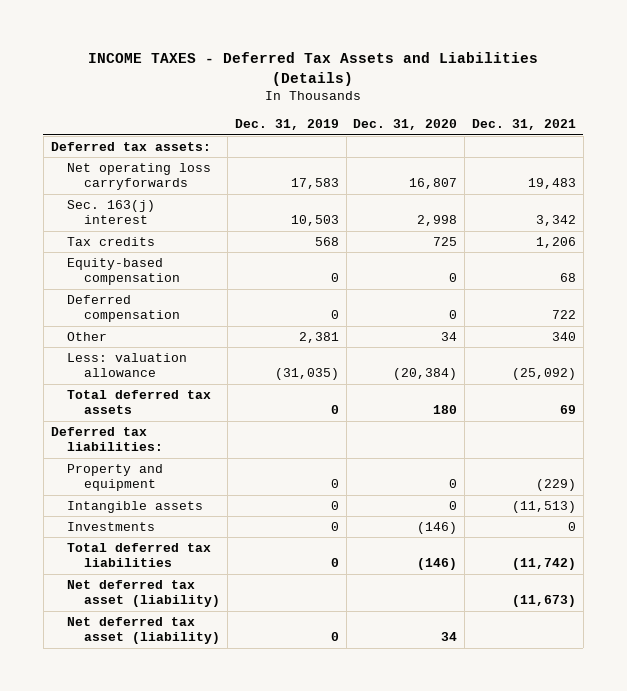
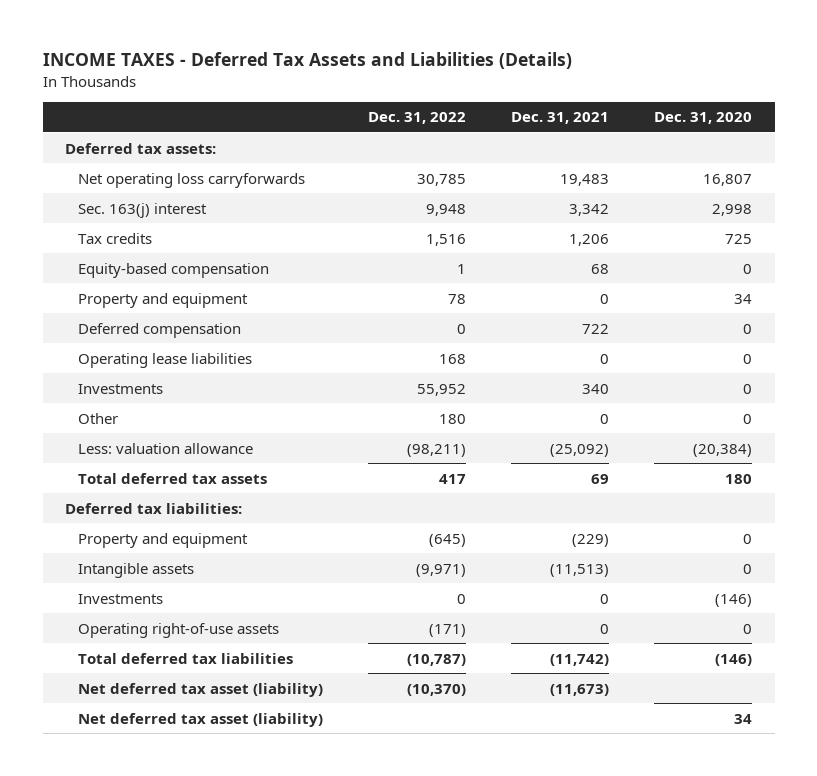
[234,119,339,131] Dec. 31, 2019 -> none
none -> [368,112,467,125] Dec. 31, 2022
none -> [78,292,249,308] Property and equipment
none -> [78,352,253,368] Operating lease liabilities
none -> [78,383,164,394] Investments
[441,331,458,341] 34 -> [743,413,753,424] 0
[551,331,576,341] 340 -> [600,413,610,424] 0
none -> [78,622,280,638] Operating right-of-use assets

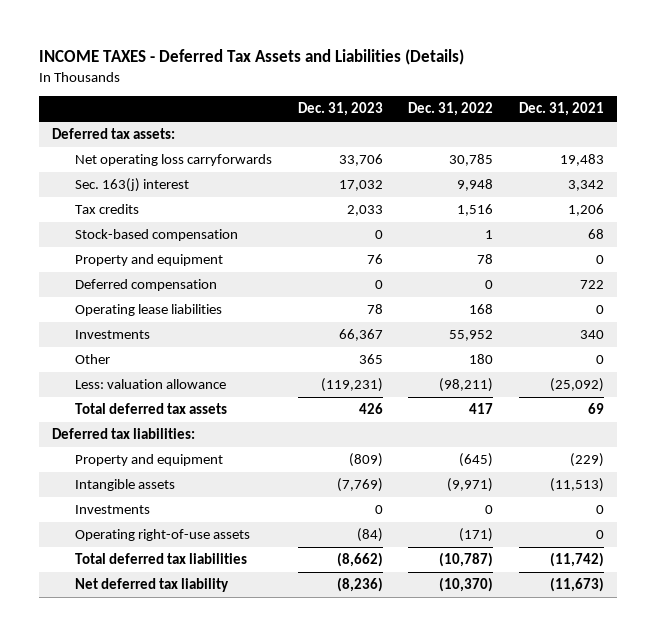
[654,112,753,125] Dec. 31, 2020 -> none
none -> [297,102,383,117] Dec. 31, 2023
[78,262,270,278] Equity-based compensation -> [74,229,238,242] Stock-based compensation
[78,712,324,727] Net deferred tax asset (liability) -> none
[78,682,324,697] Net deferred tax asset (liability) -> [74,578,229,593] Net deferred tax liability

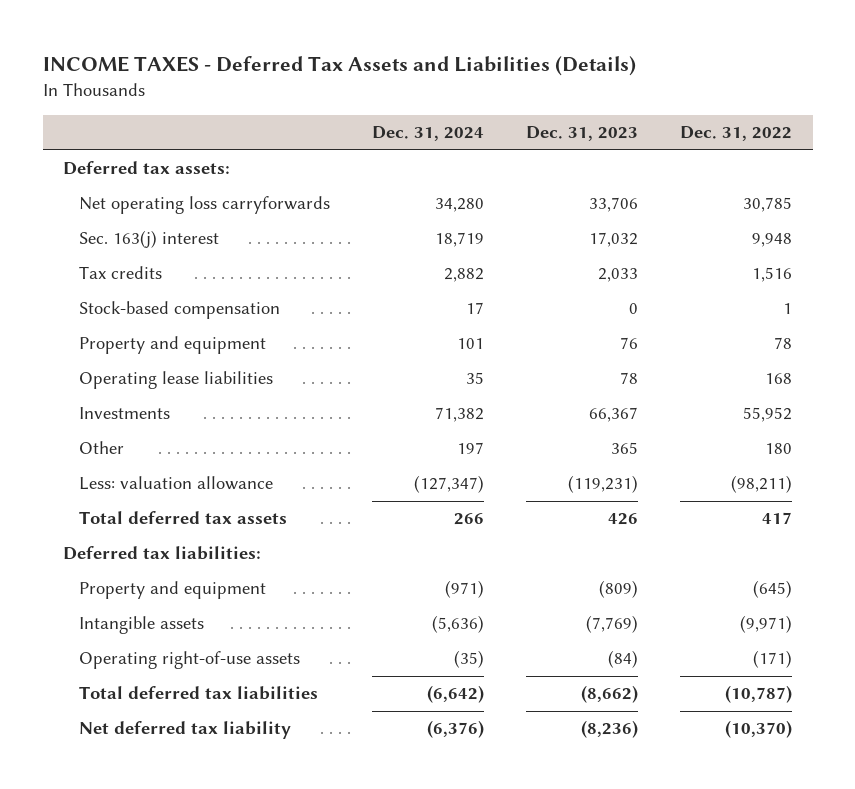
[519,102,605,117] Dec. 31, 2021 -> none
none -> [372,126,485,142] Dec. 31, 2024
[74,279,217,292] Deferred compensation -> none
[74,505,150,515] Investments -> none

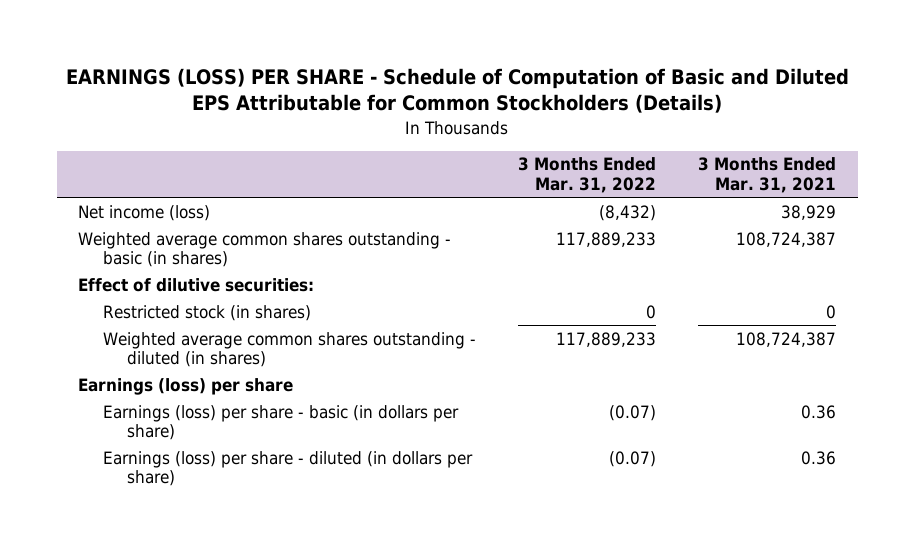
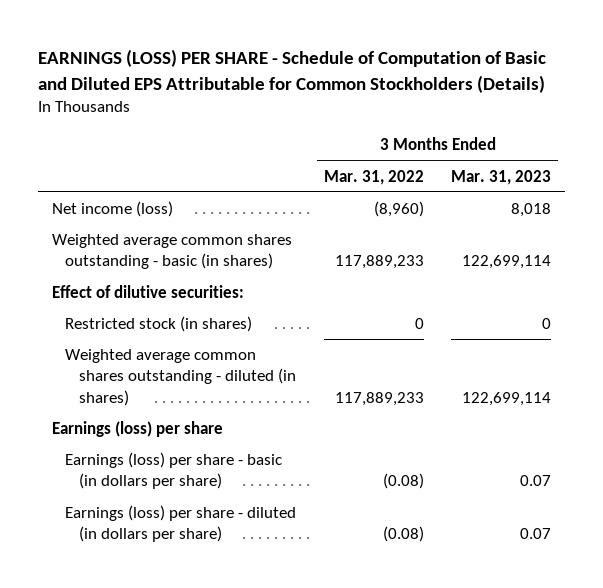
[698,157,837,194] 3 Months Ended Mar. 31, 2021 -> none
none -> [451,169,552,185] Mar. 31, 2023
[599,204,657,221] (8,432) -> [373,201,424,218] (8,960)
[609,404,657,421] (0.07) -> [382,473,424,490] (0.08)
[609,450,657,467] (0.07) -> [382,526,424,543] (0.08)

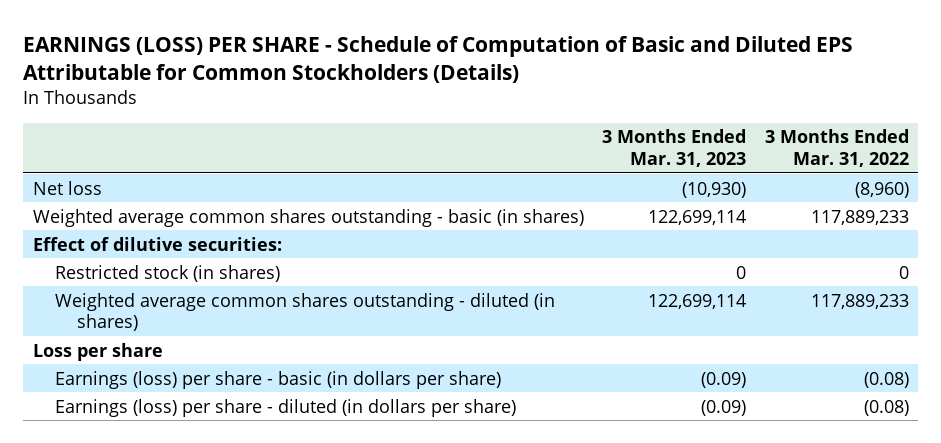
[51,201,173,218] Net income (loss) -> [32,180,102,195] Net loss
[511,203,552,218] 8,018 -> [682,181,747,198] (10,930)
[51,421,223,438] Earnings (loss) per share -> [32,342,163,361] Loss per share
[520,475,552,487] 0.07 -> [701,371,747,388] (0.09)
[520,528,552,540] 0.07 -> [701,399,747,416] (0.09)

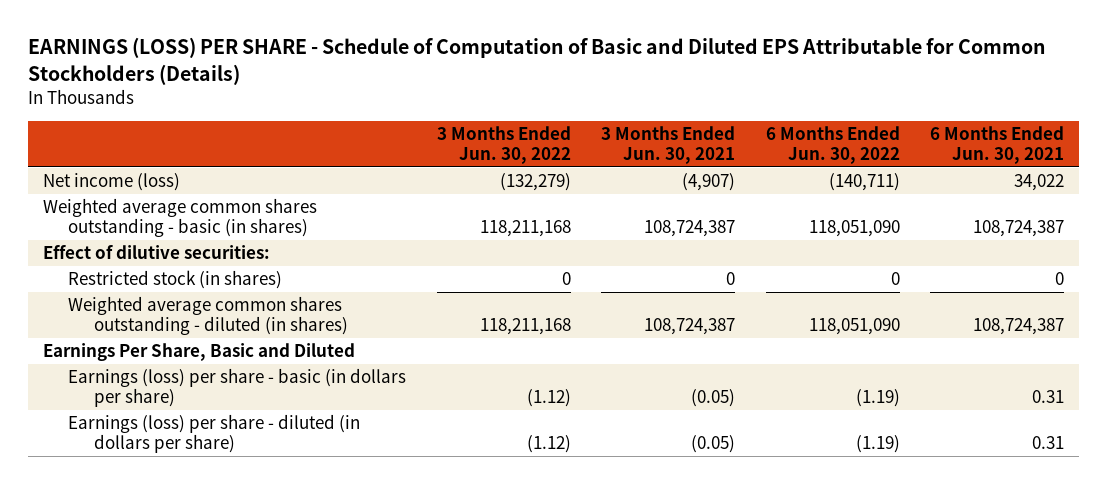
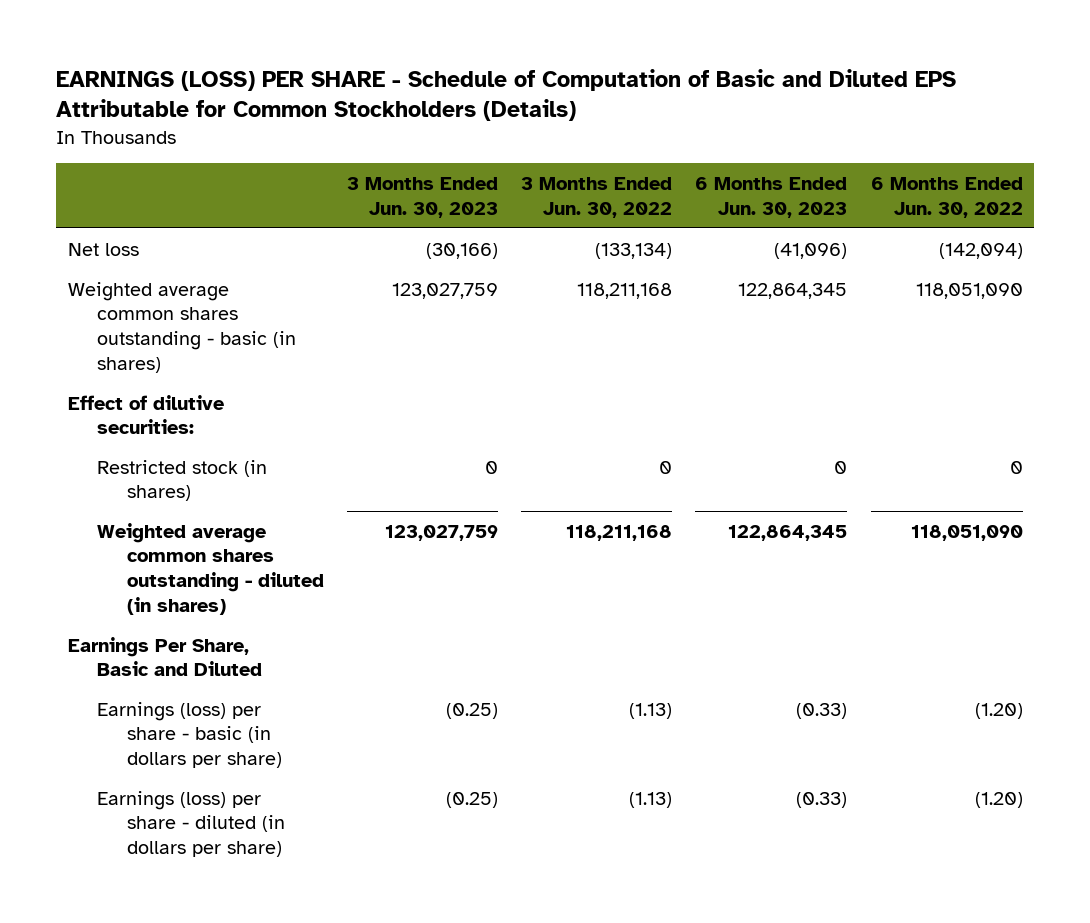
[601,125,736,165] 3 Months Ended Jun. 30, 2021 -> none
[929,125,1064,165] 6 Months Ended Jun. 30, 2021 -> none
none -> [347,177,499,218] 3 Months Ended Jun. 30, 2023
none -> [695,177,848,218] 6 Months Ended Jun. 30, 2023
[43,173,181,192] Net income (loss) -> [67,242,139,256] Net loss
[499,173,571,192] (132,279) -> [595,242,673,259] (133,134)
[828,173,900,192] (140,711) -> [938,242,1023,259] (142,094)
[526,389,571,408] (1.12) -> [629,702,673,719] (1.13)
[855,389,900,408] (1.19) -> [974,702,1023,719] (1.20)
[526,435,571,454] (1.12) -> [629,791,673,808] (1.13)
[855,435,900,454] (1.19) -> [974,791,1023,808] (1.20)

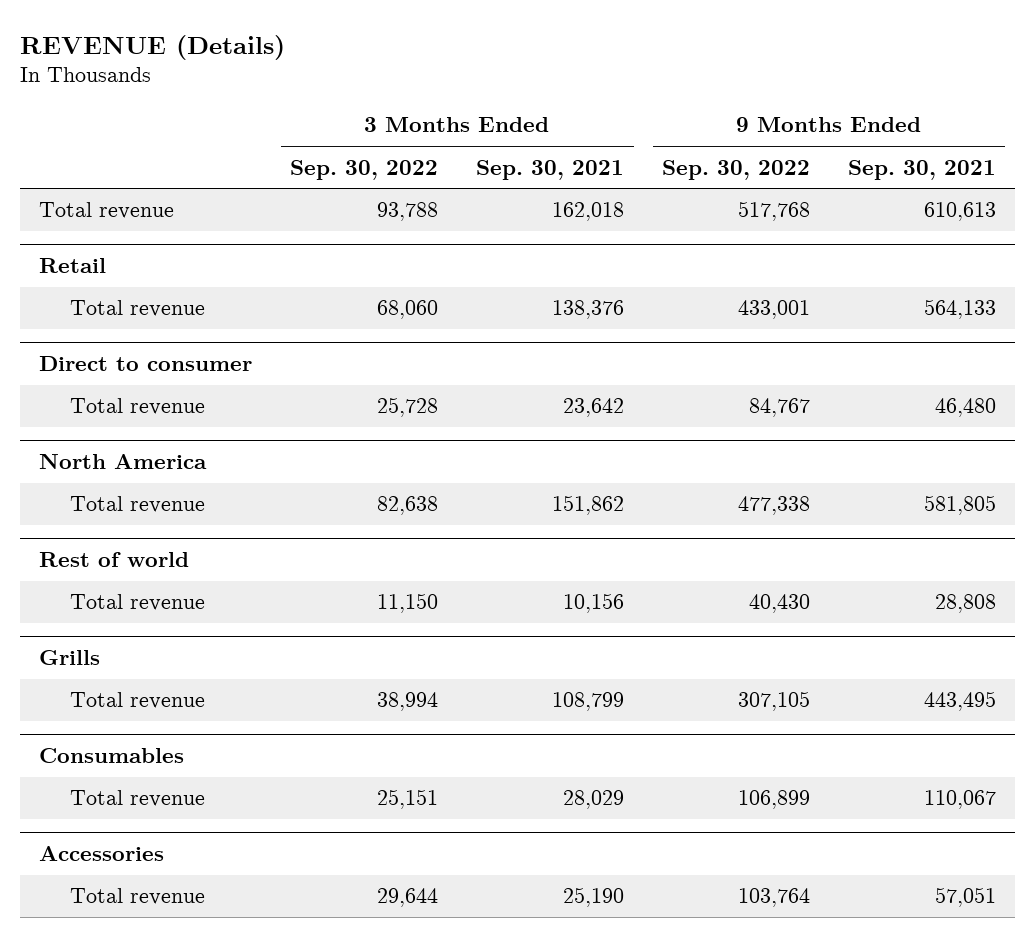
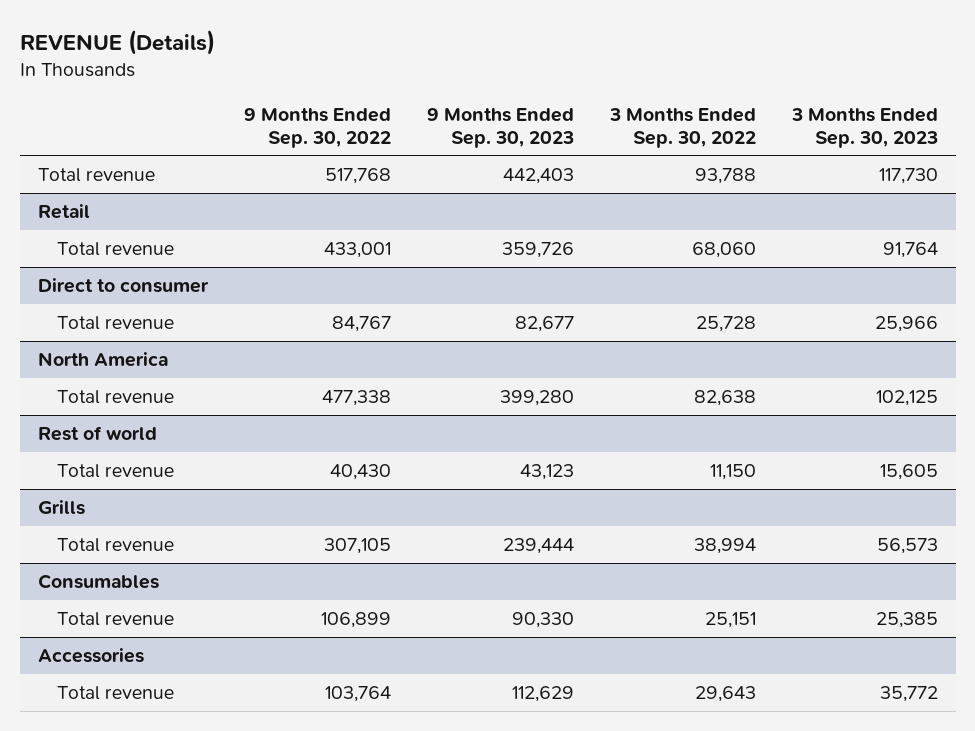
[476,159,625,180] Sep. 30, 2021 -> none
[847,159,996,180] Sep. 30, 2021 -> none
none -> [426,107,574,148] 9 Months Ended Sep. 30, 2023
none -> [790,107,938,148] 3 Months Ended Sep. 30, 2023
[377,888,439,908] 29,644 -> [694,685,756,702] 29,643

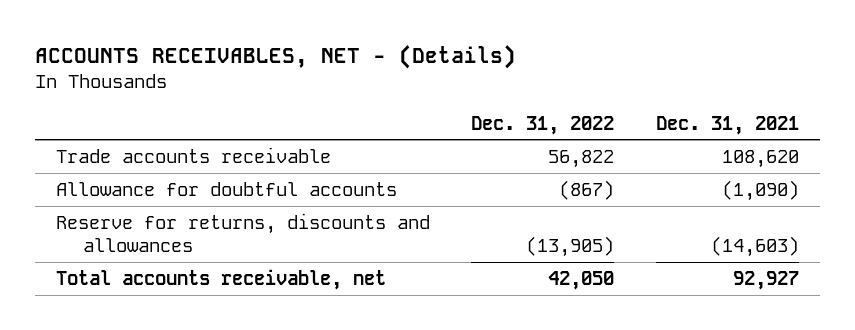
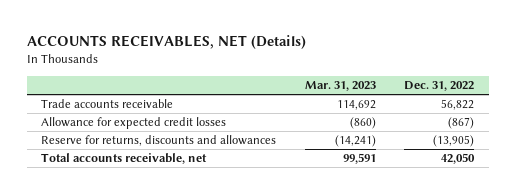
[34,45,516,70] ACCOUNTS RECEIVABLES, NET - (Details) -> [27,35,307,50] ACCOUNTS RECEIVABLES, NET (Details)
[655,115,799,135] Dec. 31, 2021 -> none
none -> [304,81,376,92] Mar. 31, 2023
[55,181,397,196] Allowance for doubtful accounts -> [41,117,227,130] Allowance for expected credit losses

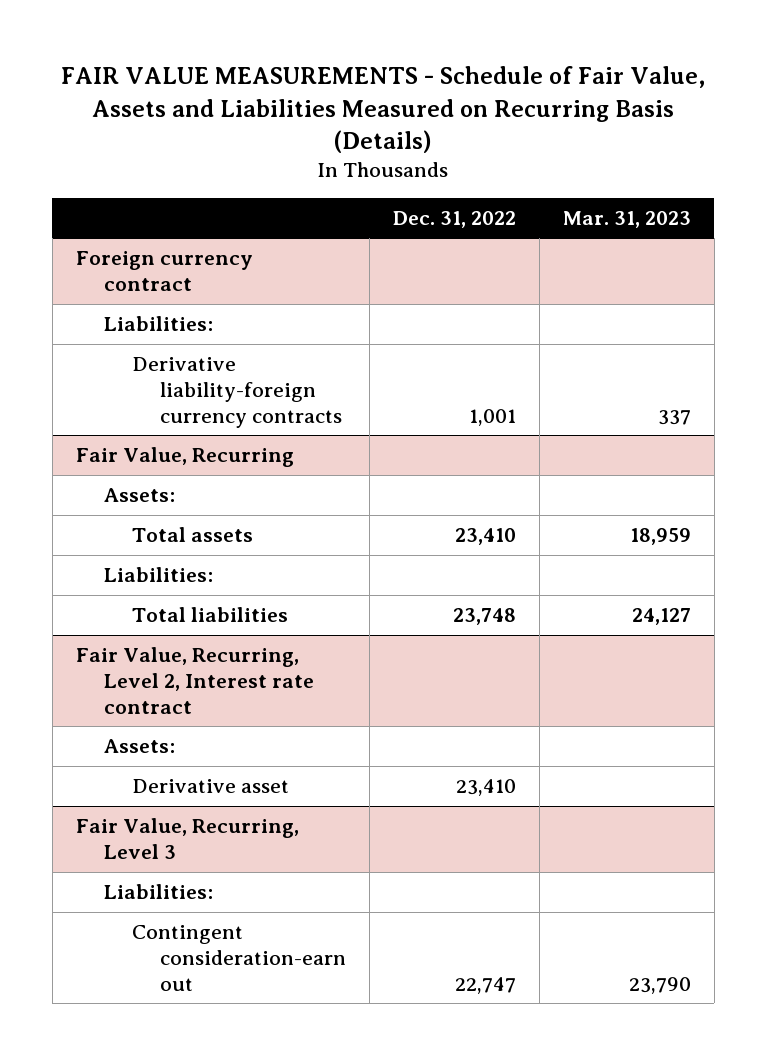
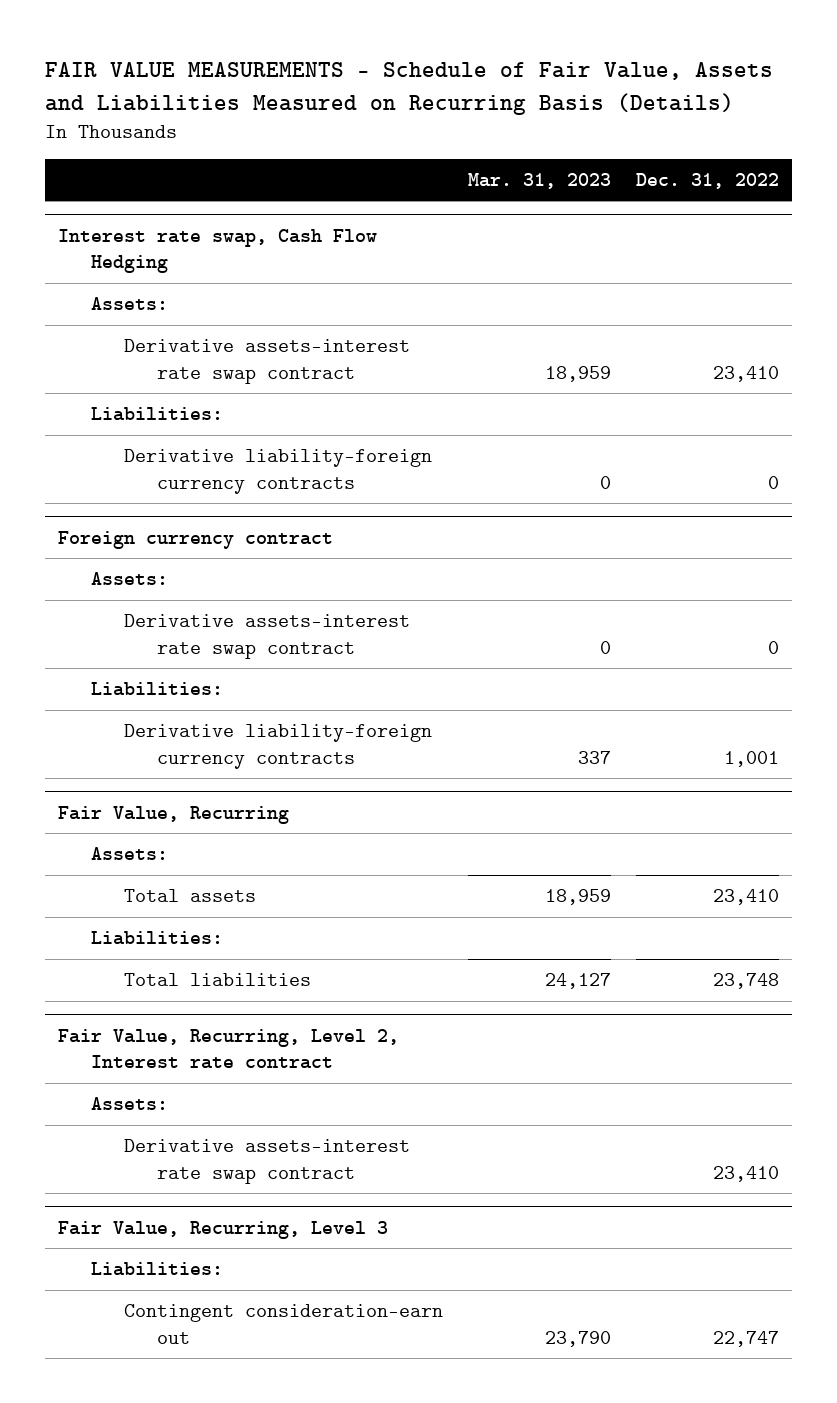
none -> [57,228,377,274] Interest rate swap, Cash Flow Hedging
none -> [90,297,168,311] Assets:
none -> [124,339,411,384] Derivative assets-interest rate swap contract
none -> [90,407,223,422] Liabilities:
none -> [124,449,433,494] Derivative liability-foreign currency contracts
none -> [90,572,168,586] Assets:
none -> [124,614,411,659] Derivative assets-interest rate swap contract
[131,778,289,793] Derivative asset -> [124,1139,411,1184] Derivative assets-interest rate swap contract

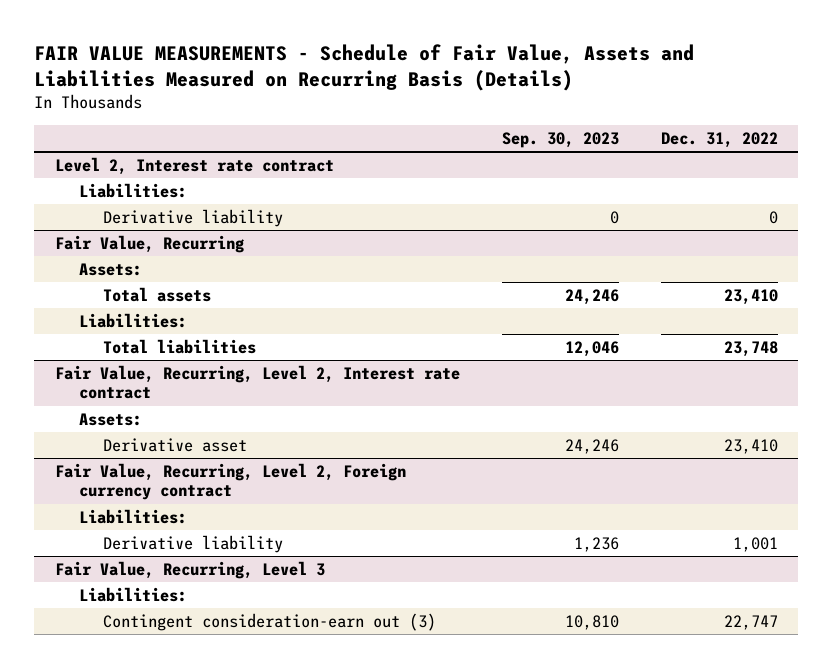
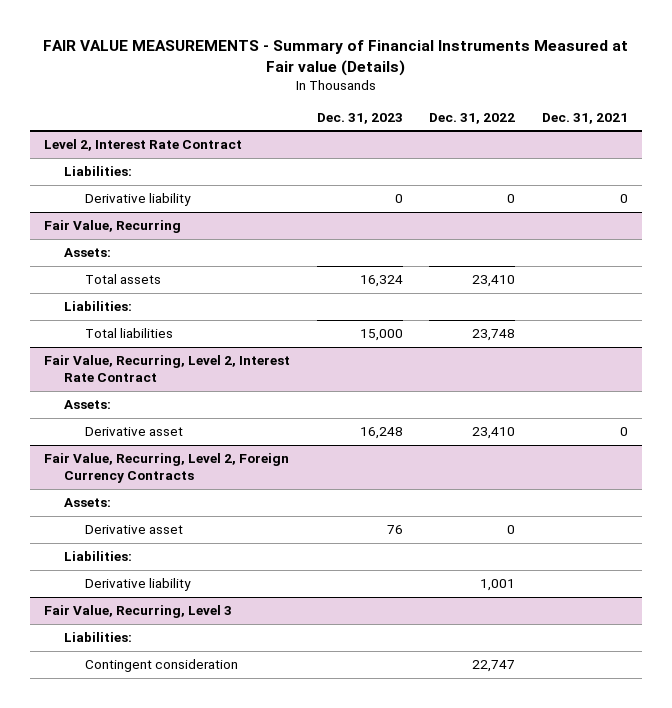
[33,43,694,91] FAIR VALUE MEASUREMENTS - Schedule of Fair Value, Assets and Liabilities Measured on Recurring Basis (Details) -> [43,40,629,77] FAIR VALUE MEASUREMENTS - Summary of Financial Instruments Measured at Fair value (Details)
[501,132,619,149] Sep. 30, 2023 -> none
none -> [316,112,403,124] Dec. 31, 2023
none -> [542,112,629,124] Dec. 31, 2021
[54,156,334,175] Level 2, Interest rate contract -> [43,139,242,152] Level 2, Interest Rate Contract
[54,364,460,400] Fair Value, Recurring, Level 2, Interest rate contract -> [43,355,290,383] Fair Value, Recurring, Level 2, Interest Rate Contract
[54,462,406,501] Fair Value, Recurring, Level 2, Foreign currency contract -> [43,453,289,484] Fair Value, Recurring, Level 2, Foreign Currency Contracts
none -> [64,498,112,508] Assets:
none -> [84,525,183,535] Derivative asset
[102,612,436,631] Contingent consideration-earn out (3) -> [84,659,238,673] Contingent consideration

